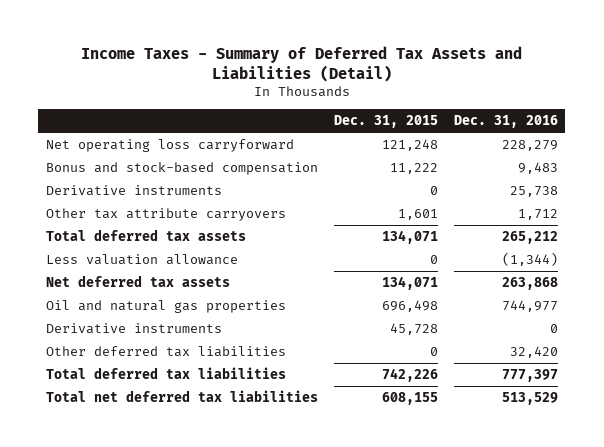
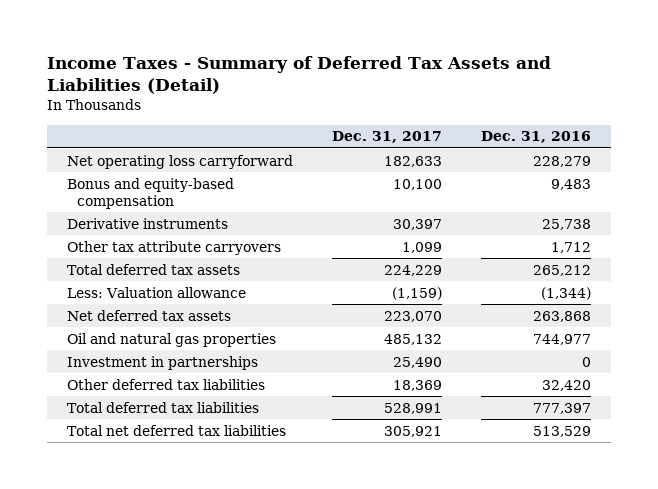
[333,115,438,129] Dec. 31, 2015 -> none
none -> [332,131,443,144] Dec. 31, 2017
[46,162,319,176] Bonus and stock-based compensation -> [66,177,234,209] Bonus and equity-based compensation
[46,254,239,266] Less valuation allowance -> [66,286,246,298] Less: Valuation allowance
[46,323,223,335] Derivative instruments -> none
none -> [66,355,258,370] Investment in partnerships

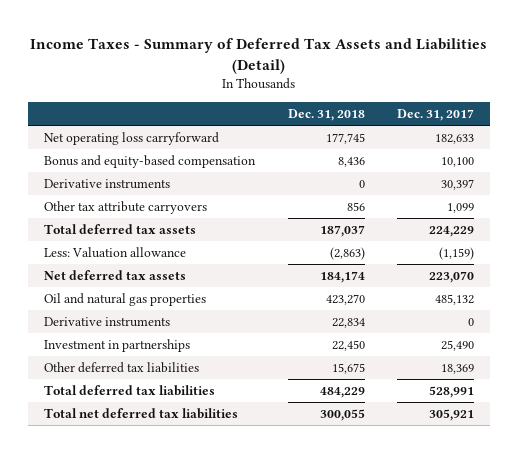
[481,131,592,144] Dec. 31, 2016 -> none
none -> [287,108,365,121] Dec. 31, 2018
none -> [44,316,171,327] Derivative instruments

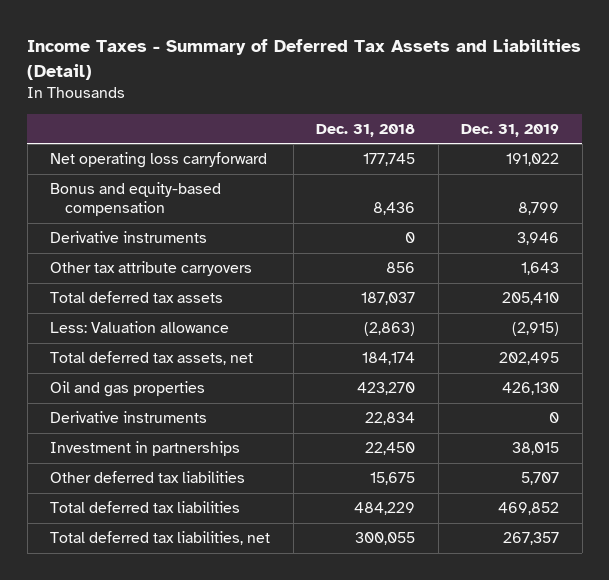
[396,108,474,121] Dec. 31, 2017 -> none
none -> [461,123,560,137] Dec. 31, 2019
[44,269,187,280] Net deferred tax assets -> [50,351,254,366] Total deferred tax assets, net
[44,292,207,306] Oil and natural gas properties -> [50,381,206,398] Oil and gas properties
[44,407,239,419] Total net deferred tax liabilities -> [50,531,271,546] Total deferred tax liabilities, net

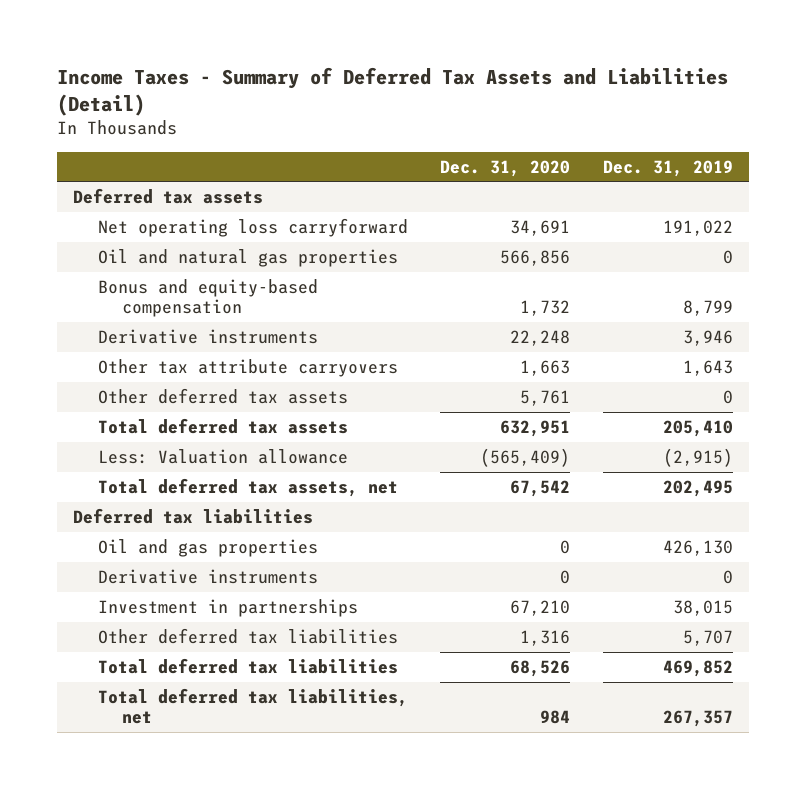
[316,123,416,137] Dec. 31, 2018 -> none
none -> [440,159,571,177] Dec. 31, 2020
none -> [73,187,264,204] Deferred tax assets
none -> [97,248,398,267] Oil and natural gas properties
none -> [97,387,348,404] Other deferred tax assets
none -> [73,507,314,524] Deferred tax liabilities

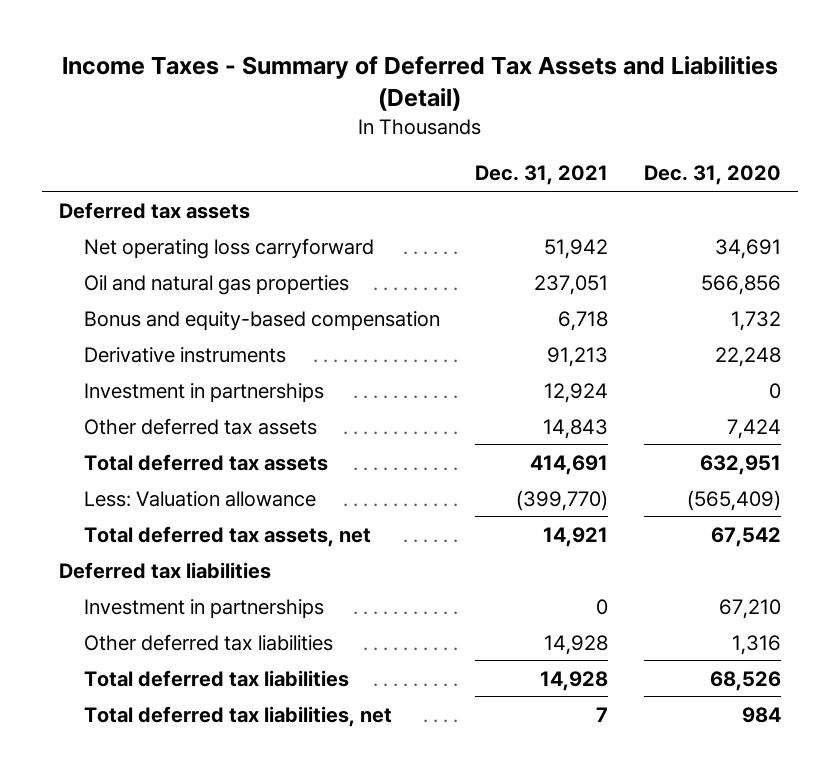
[603,159,734,177] Dec. 31, 2019 -> none
none -> [475,165,609,186] Dec. 31, 2021
[97,358,398,377] Other tax attribute carryovers -> none
none -> [83,382,324,403] Investment in partnerships
[520,389,571,406] 5,761 -> [726,418,781,439] 7,424
[97,538,318,557] Oil and gas properties -> none
[97,568,318,584] Derivative instruments -> none

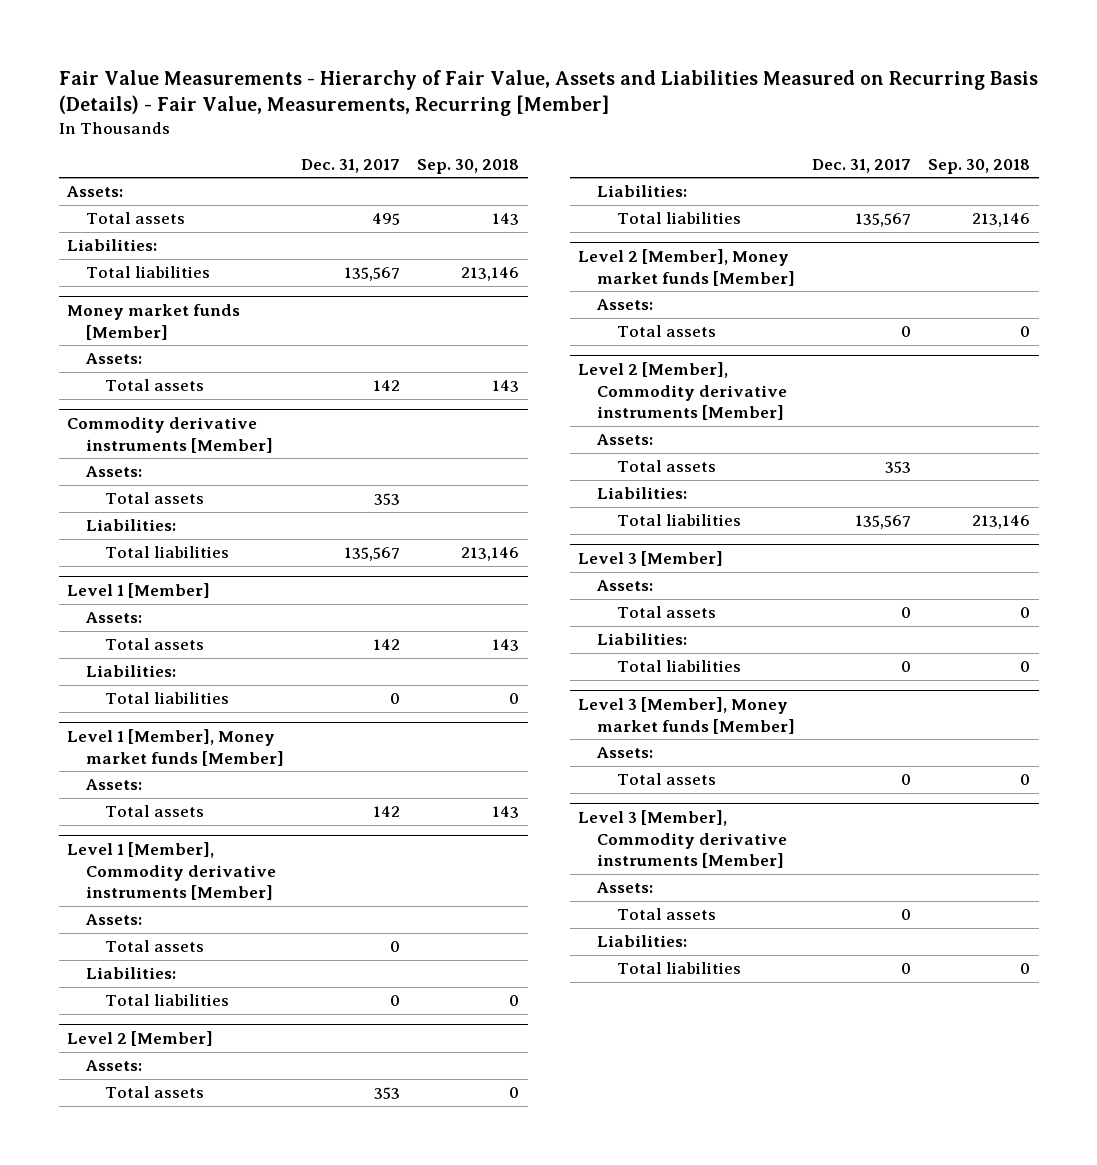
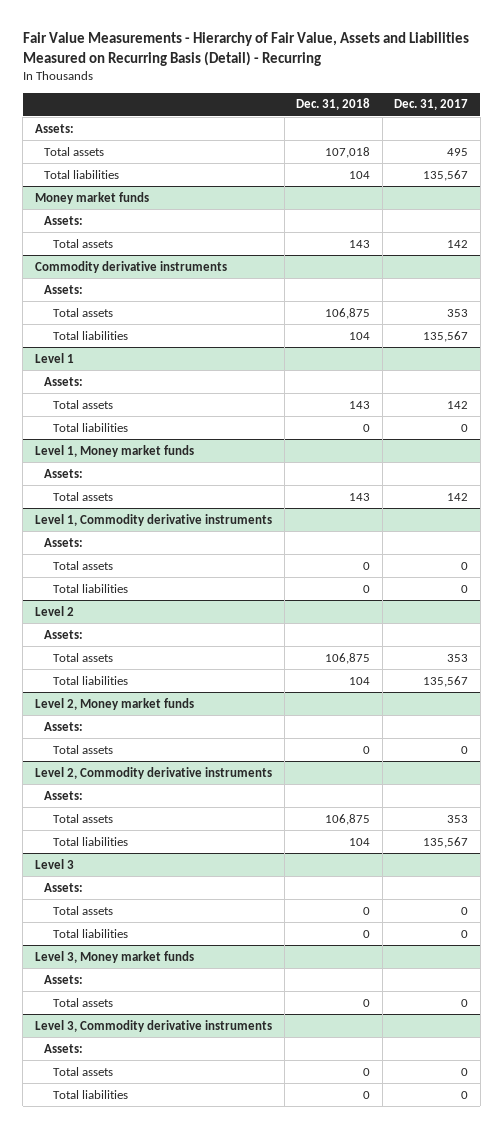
[58,69,1038,117] Fair Value Measurements - Hierarchy of Fair Value, Assets and Liabilities Measured on Recurring Basis (Details) - Fair Value, Measurements, Recurring [Member] -> [22,31,469,66] Fair Value Measurements - Hierarchy of Fair Value, Assets and Liabilities Measured on Recurring Basis (Detail) - Recurring
[417,158,520,174] Sep. 30, 2018 -> none
none -> [296,98,371,111] Dec. 31, 2018
[67,239,158,252] Liabilities: -> none
[67,304,241,340] Money market funds [Member] -> [34,191,149,204] Money market funds
[67,417,274,453] Commodity derivative instruments [Member] -> [34,260,227,273] Commodity derivative instruments
[86,519,177,532] Liabilities: -> none
[67,583,211,599] Level 1 [Member] -> [34,352,74,363] Level 1
[86,665,177,678] Liabilities: -> none
[67,729,285,766] Level 1 [Member], Money market funds [Member] -> [34,444,194,457] Level 1, Money market funds
[67,842,277,901] Level 1 [Member], Commodity derivative instruments [Member] -> [34,513,272,526] Level 1, Commodity derivative instruments
[86,967,177,980] Liabilities: -> none
[67,1031,214,1047] Level 2 [Member] -> [34,605,74,616] Level 2
[597,185,688,198] Liabilities: -> none
[578,249,796,286] Level 2 [Member], Money market funds [Member] -> [34,697,194,710] Level 2, Money market funds
[578,362,788,421] Level 2 [Member], Commodity derivative instruments [Member] -> [34,766,272,779] Level 2, Commodity derivative instruments
[597,487,688,500] Liabilities: -> none
[578,551,724,567] Level 3 [Member] -> [34,858,74,869] Level 3
[597,633,688,646] Liabilities: -> none
[578,697,796,734] Level 3 [Member], Money market funds [Member] -> [34,950,194,963] Level 3, Money market funds
[578,810,788,869] Level 3 [Member], Commodity derivative instruments [Member] -> [34,1019,272,1032] Level 3, Commodity derivative instruments
[597,935,688,948] Liabilities: -> none

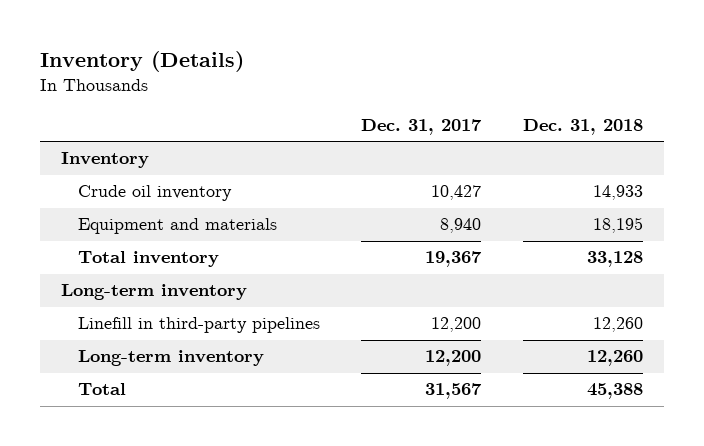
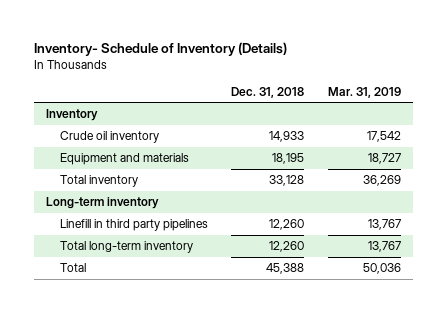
[39,51,244,73] Inventory (Details) -> [34,41,288,56] Inventory- Schedule of Inventory (Details)
[361,118,483,135] Dec. 31, 2017 -> none
none -> [327,86,401,98] Mar. 31, 2019
[77,317,320,334] Linefill in third-party pipelines -> [59,219,208,232] Linefill in third party pipelines
[77,350,264,367] Long-term inventory -> [59,241,193,254] Total long-term inventory

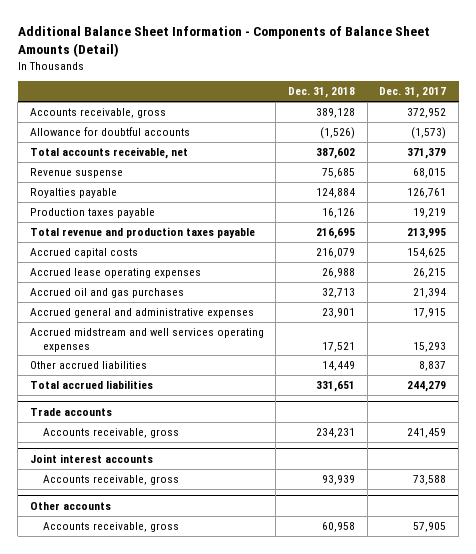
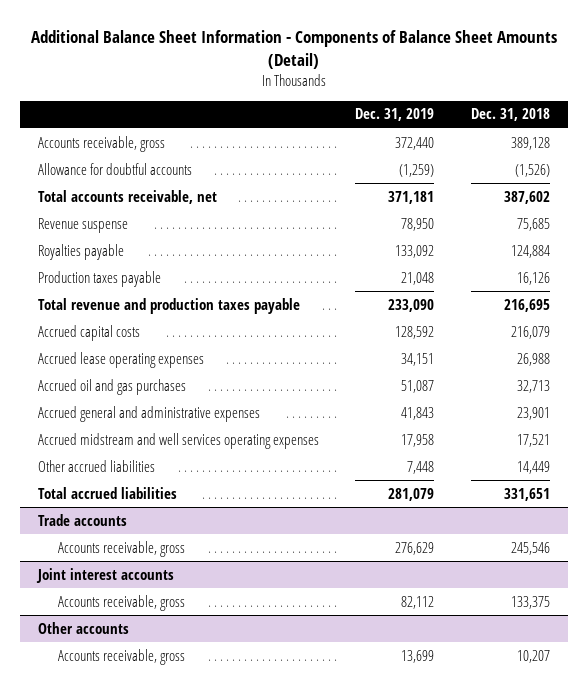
[379,87,447,99] Dec. 31, 2017 -> none
none -> [355,108,435,122] Dec. 31, 2019
[316,427,356,438] 234,231 -> [510,541,550,555] 245,546
[322,474,356,485] 93,939 -> [510,595,550,609] 133,375
[322,521,356,532] 60,958 -> [516,649,550,663] 10,207

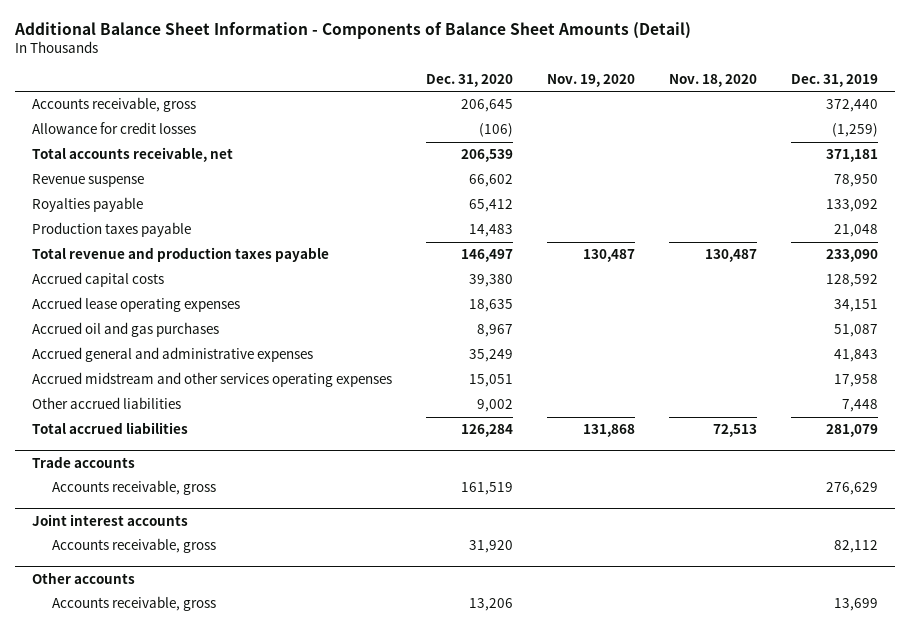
[470,108,550,122] Dec. 31, 2018 -> none
none -> [425,73,513,87] Dec. 31, 2020
none -> [546,73,635,87] Nov. 19, 2020
none -> [668,73,757,87] Nov. 18, 2020
[38,162,193,175] Allowance for doubtful accounts -> [31,122,196,135] Allowance for credit losses
[38,432,320,449] Accrued midstream and well services operating expenses -> [31,372,392,388] Accrued midstream and other services operating expenses

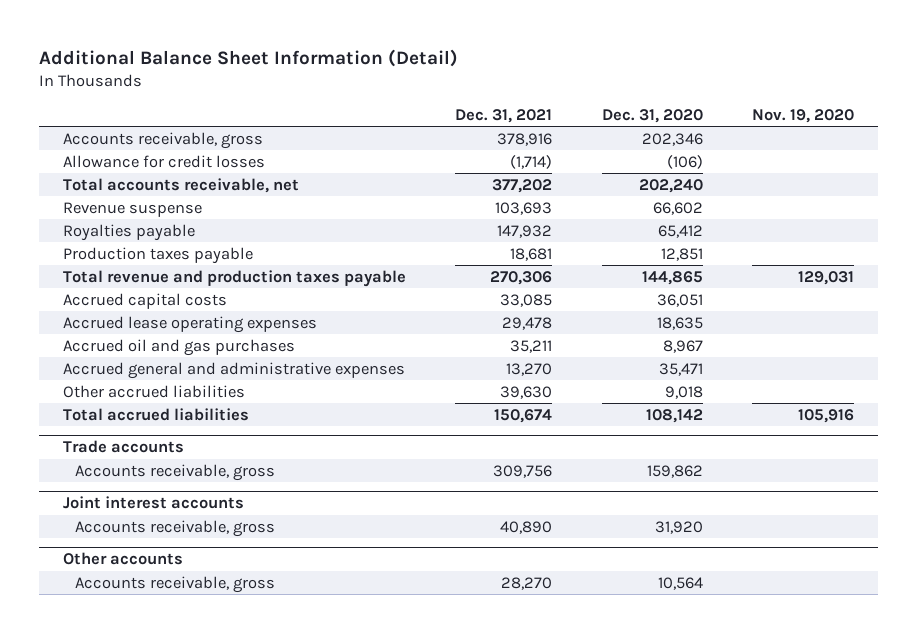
[13,22,691,40] Additional Balance Sheet Information - Components of Balance Sheet Amounts (Detail) -> [38,49,458,68] Additional Balance Sheet Information (Detail)
[668,73,757,87] Nov. 18, 2020 -> none
[790,73,878,87] Dec. 31, 2019 -> none
none -> [455,108,553,123] Dec. 31, 2021
[460,99,513,113] 206,645 -> [641,132,703,146] 202,346
[460,149,513,163] 206,539 -> [638,178,703,193] 202,240
[468,224,513,238] 14,483 -> [660,247,703,261] 12,851
[460,249,513,263] 146,497 -> [641,270,703,285] 144,865
[582,249,635,263] 130,487 -> [797,270,854,285] 129,031
[468,274,513,288] 39,380 -> [656,293,703,307] 36,051
[31,372,392,388] Accrued midstream and other services operating expenses -> none
[468,349,513,363] 35,249 -> [658,362,703,376] 35,471
[476,399,513,413] 9,002 -> [664,385,703,399] 9,018
[460,424,513,438] 126,284 -> [645,408,703,423] 108,142
[582,424,635,438] 131,868 -> [797,408,854,423] 105,916
[460,482,513,496] 161,519 -> [646,464,703,478] 159,862
[468,598,513,612] 13,206 -> [657,576,703,590] 10,564

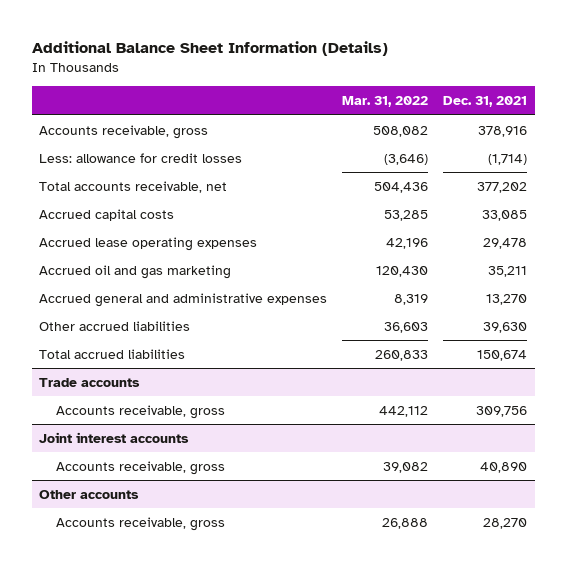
[38,49,458,68] Additional Balance Sheet Information (Detail) -> [31,41,388,57] Additional Balance Sheet Information (Details)
[601,108,703,123] Dec. 31, 2020 -> none
[751,108,854,123] Nov. 19, 2020 -> none
none -> [342,96,429,108] Mar. 31, 2022
[63,154,266,168] Allowance for credit losses -> [39,152,243,163] Less: allowance for credit losses
[63,201,203,217] Revenue suspense -> none
[63,223,196,241] Royalties payable -> none
[63,246,254,264] Production taxes payable -> none
[63,269,407,287] Total revenue and production taxes payable -> none
[63,338,296,356] Accrued oil and gas purchases -> [39,264,232,279] Accrued oil and gas marketing

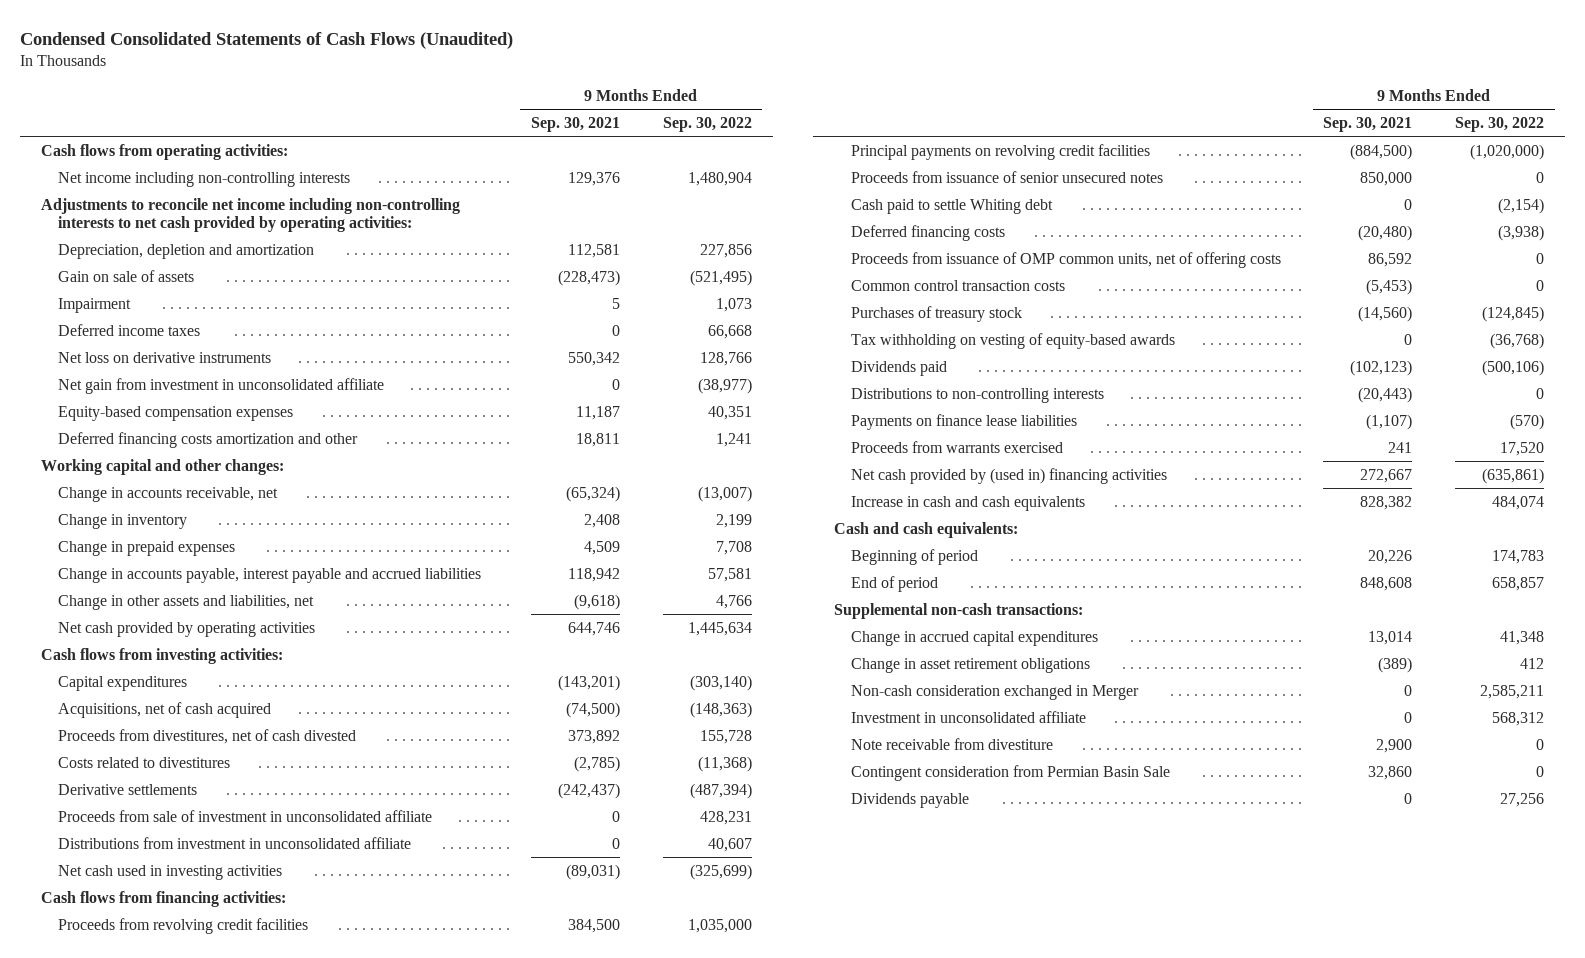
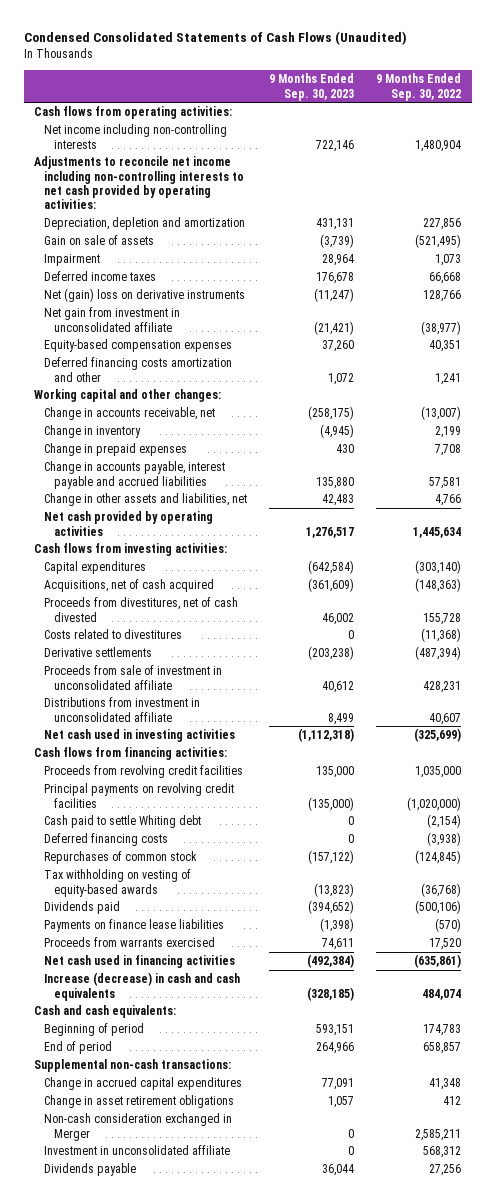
[530,116,620,132] Sep. 30, 2021 -> none
none -> [269,73,355,101] 9 Months Ended Sep. 30, 2023
[58,351,272,363] Net loss on derivative instruments -> [44,288,246,303] Net (gain) loss on derivative instruments
[850,170,1163,183] Proceeds from issuance of senior unsecured notes -> none
[850,251,1281,268] Proceeds from issuance of OMP common units, net of offering costs -> none
[850,279,1065,291] Common control transaction costs -> none
[850,305,1022,322] Purchases of treasury stock -> [44,851,198,865] Repurchases of common stock
[850,387,1104,403] Distributions to non-controlling interests -> none
[850,467,1167,484] Net cash provided by (used in) financing activities -> [44,955,236,969] Net cash used in financing activities
[850,495,1085,511] Increase in cash and cash equivalents -> [44,972,241,1001] Increase (decrease) in cash and cash equivalents
[850,737,1053,750] Note receivable from divestiture -> none
[850,764,1170,781] Contingent consideration from Permian Basin Sale -> none

